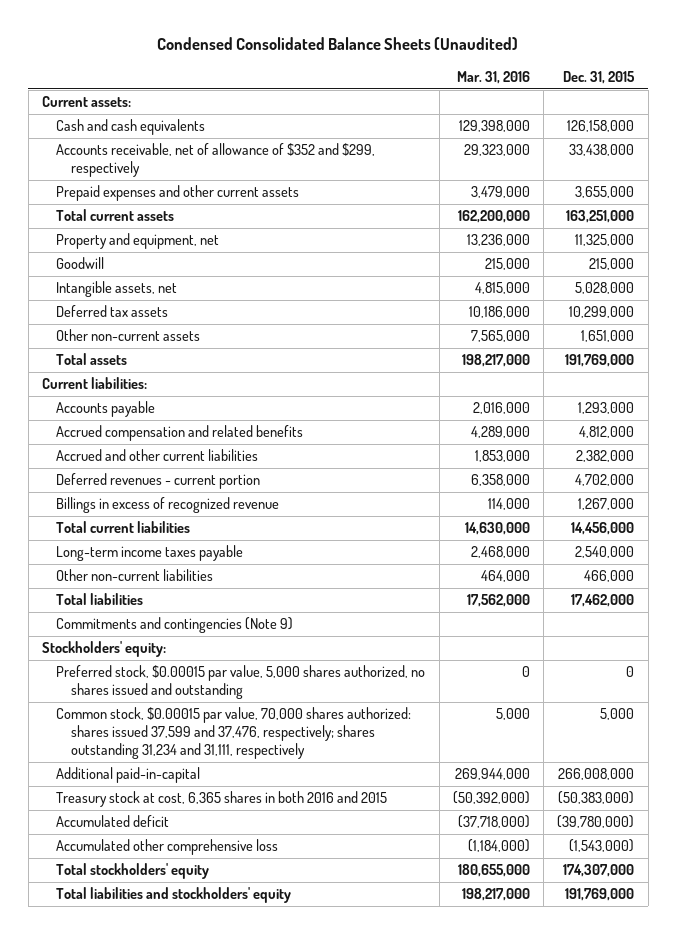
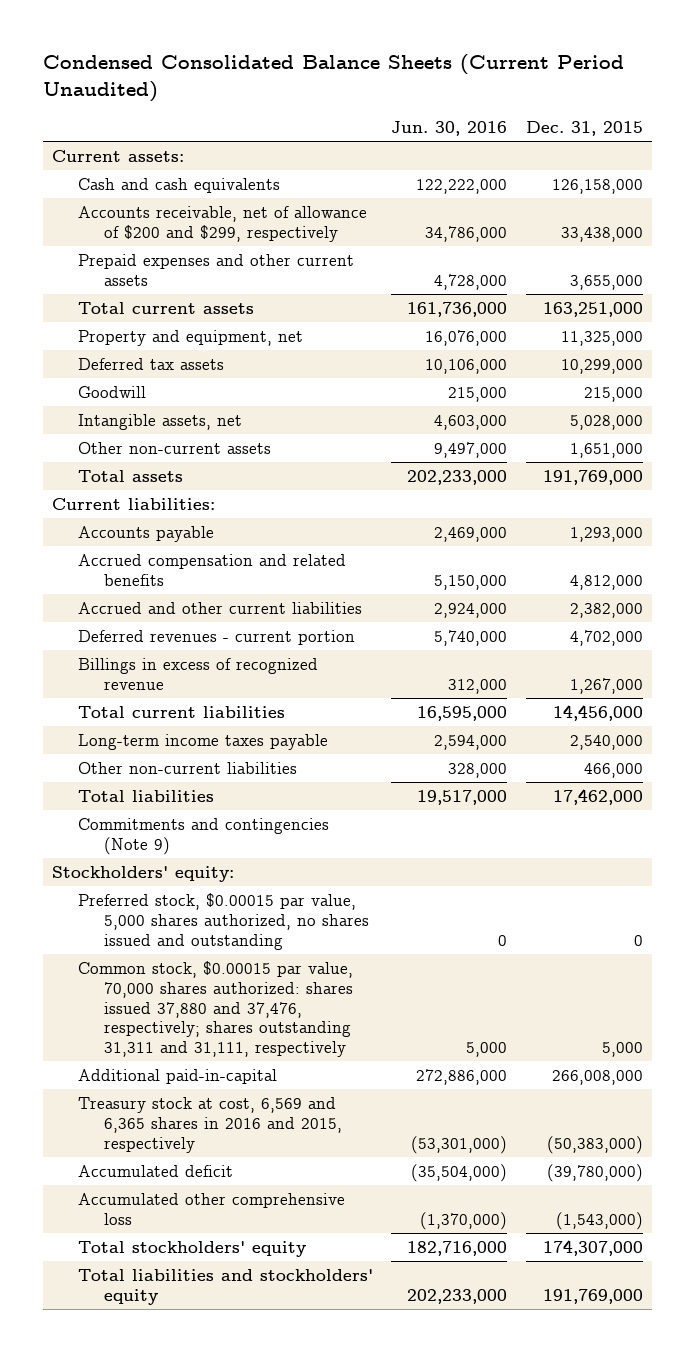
[157,37,519,51] Condensed Consolidated Balance Sheets (Unaudited) -> [42,54,624,102] Condensed Consolidated Balance Sheets (Current Period Unaudited)
[456,71,530,85] Mar. 31, 2016 -> none
none -> [391,120,508,136] Jun. 30, 2016
[56,143,376,178] Accounts receivable, net of allowance of $352 and $299, respectively -> [77,206,367,242] Accounts receivable, net of allowance of $200 and $299, respectively
[56,305,169,318] Deferred tax assets -> [77,358,224,371] Deferred tax assets
[56,707,412,760] Common stock, $0.00015 par value, 70,000 shares authorized: shares issued 37,599 and 37,476, respectively; shares outstanding 31,234 and 31,111, respectively -> [77,961,353,1058] Common stock, $0.00015 par value, 70,000 shares authorized: shares issued 37,880 and 37,476, respectively; shares outstanding 31,311 and 31,111, respectively
[56,791,388,808] Treasury stock at cost, 6,365 shares in both 2016 and 2015 -> [77,1097,342,1153] Treasury stock at cost, 6,569 and 6,365 shares in 2016 and 2015, respectively

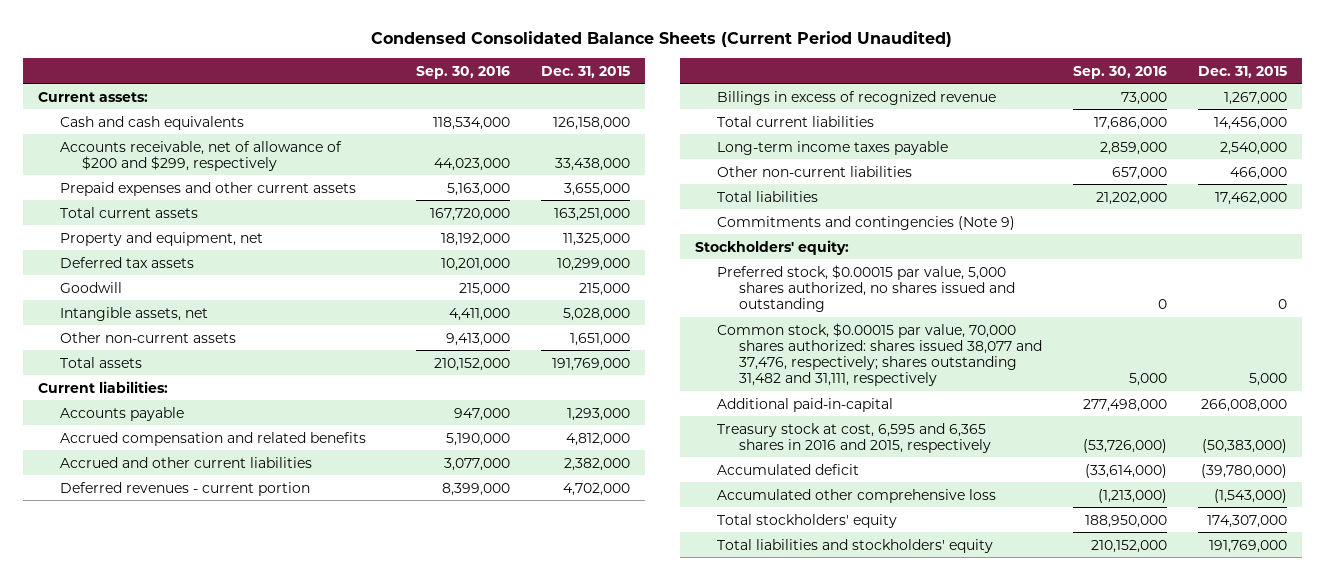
[391,120,508,136] Jun. 30, 2016 -> none
none -> [415,65,510,79] Sep. 30, 2016
[77,961,353,1058] Common stock, $0.00015 par value, 70,000 shares authorized: shares issued 37,880 and 37,476, respectively; shares outstanding 31,311 and 31,111, respectively -> [717,322,1043,386] Common stock, $0.00015 par value, 70,000 shares authorized: shares issued 38,077 and 37,476, respectively; shares outstanding 31,482 and 31,111, respectively
[77,1097,342,1153] Treasury stock at cost, 6,569 and 6,365 shares in 2016 and 2015, respectively -> [717,422,992,453] Treasury stock at cost, 6,595 and 6,365 shares in 2016 and 2015, respectively

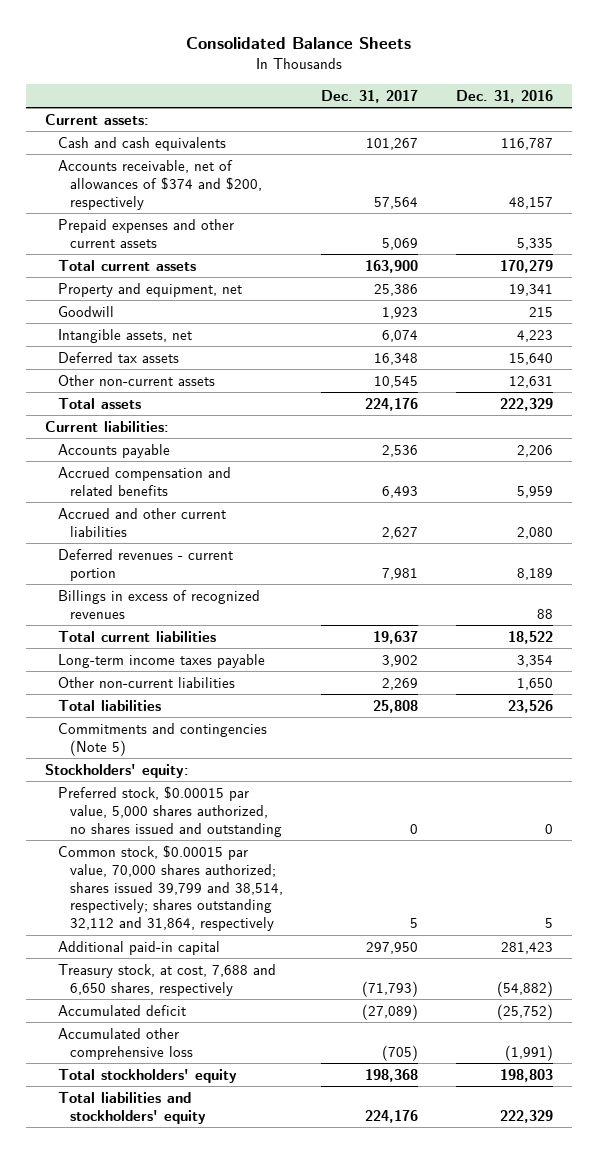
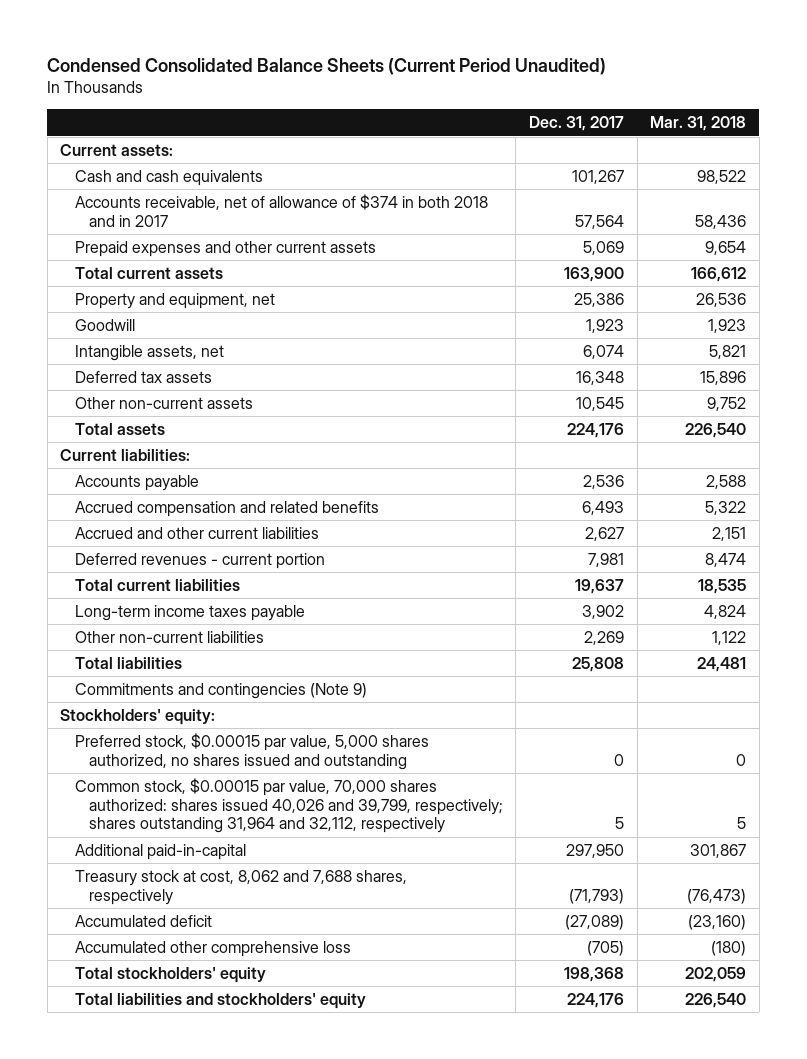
[186,37,412,50] Consolidated Balance Sheets -> [47,58,607,76] Condensed Consolidated Balance Sheets (Current Period Unaudited)
[455,90,553,104] Dec. 31, 2016 -> none
none -> [650,116,747,132] Mar. 31, 2018
[57,159,262,210] Accounts receivable, net of allowances of $374 and $200, respectively -> [74,194,488,227] Accounts receivable, net of allowance of $374 in both 2018 and in 2017
[57,589,260,619] Billings in excess of recognized revenues -> none
[57,722,267,756] Commitments and contingencies (Note 5) -> [74,683,367,700] Commitments and contingencies (Note 9)
[57,844,283,932] Common stock, $0.00015 par value, 70,000 shares authorized; shares issued 39,799 and 38,514, respectively; shares outstanding 32,112 and 31,864, respectively -> [74,778,503,834] Common stock, $0.00015 par value, 70,000 shares authorized: shares issued 40,026 and 39,799, respectively; shares outstanding 31,964 and 32,112, respectively
[57,940,220,955] Additional paid-in capital -> [74,844,246,861] Additional paid-in-capital
[57,963,276,996] Treasury stock, at cost, 7,688 and 6,650 shares, respectively -> [74,870,407,905] Treasury stock at cost, 8,062 and 7,688 shares, respectively

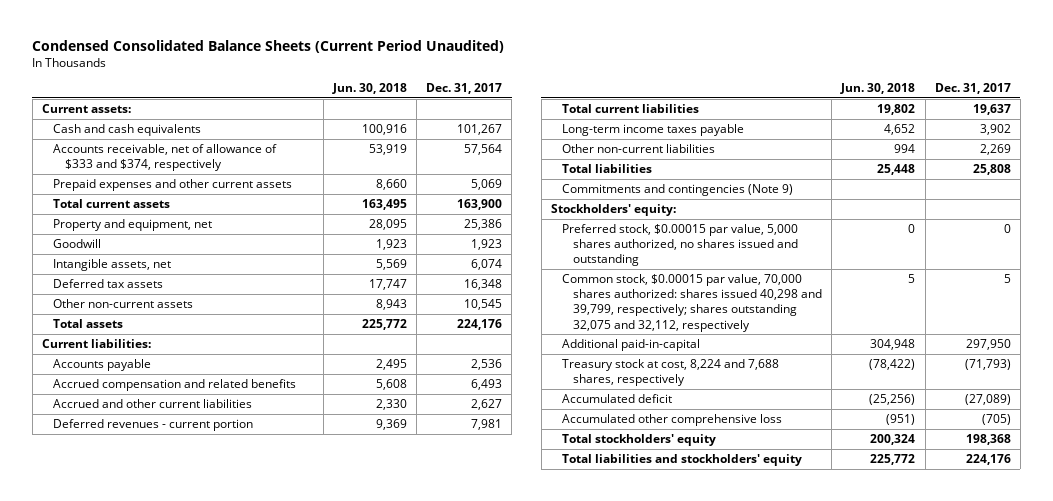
[650,116,747,132] Mar. 31, 2018 -> none
none -> [331,83,407,95] Jun. 30, 2018
[74,194,488,227] Accounts receivable, net of allowance of $374 in both 2018 and in 2017 -> [53,143,278,172] Accounts receivable, net of allowance of $333 and $374, respectively
[74,778,503,834] Common stock, $0.00015 par value, 70,000 shares authorized: shares issued 40,026 and 39,799, respectively; shares outstanding 31,964 and 32,112, respectively -> [561,273,823,332] Common stock, $0.00015 par value, 70,000 shares authorized: shares issued 40,298 and 39,799, respectively; shares outstanding 32,075 and 32,112, respectively
[74,870,407,905] Treasury stock at cost, 8,062 and 7,688 shares, respectively -> [561,358,779,387] Treasury stock at cost, 8,224 and 7,688 shares, respectively

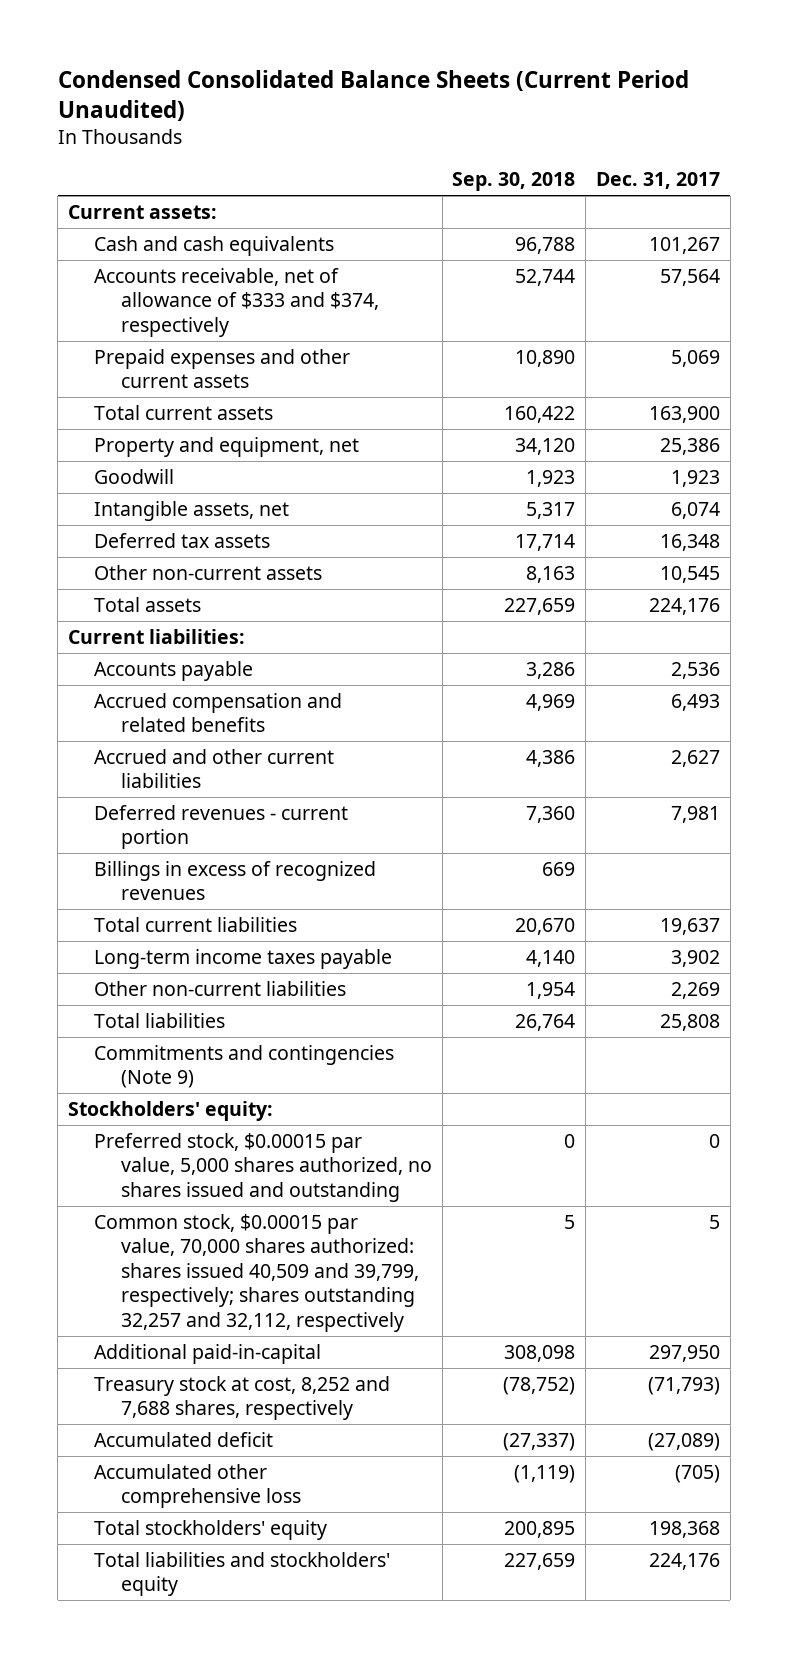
[331,83,407,95] Jun. 30, 2018 -> none
none -> [452,172,576,192] Sep. 30, 2018
none -> [94,860,377,901] Billings in excess of recognized revenues
[561,273,823,332] Common stock, $0.00015 par value, 70,000 shares authorized: shares issued 40,298 and 39,799, respectively; shares outstanding 32,075 and 32,112, respectively -> [94,1213,419,1332] Common stock, $0.00015 par value, 70,000 shares authorized: shares issued 40,509 and 39,799, respectively; shares outstanding 32,257 and 32,112, respectively
[561,358,779,387] Treasury stock at cost, 8,224 and 7,688 shares, respectively -> [94,1375,391,1421] Treasury stock at cost, 8,252 and 7,688 shares, respectively

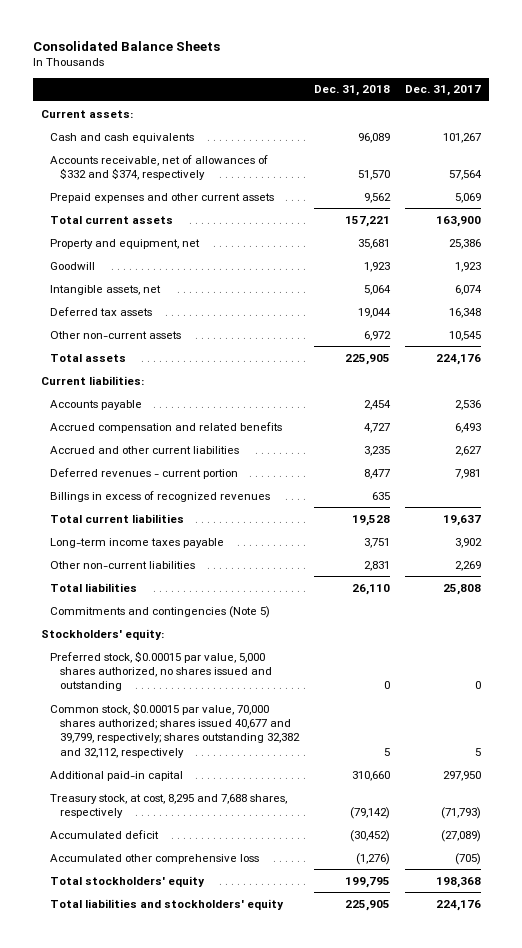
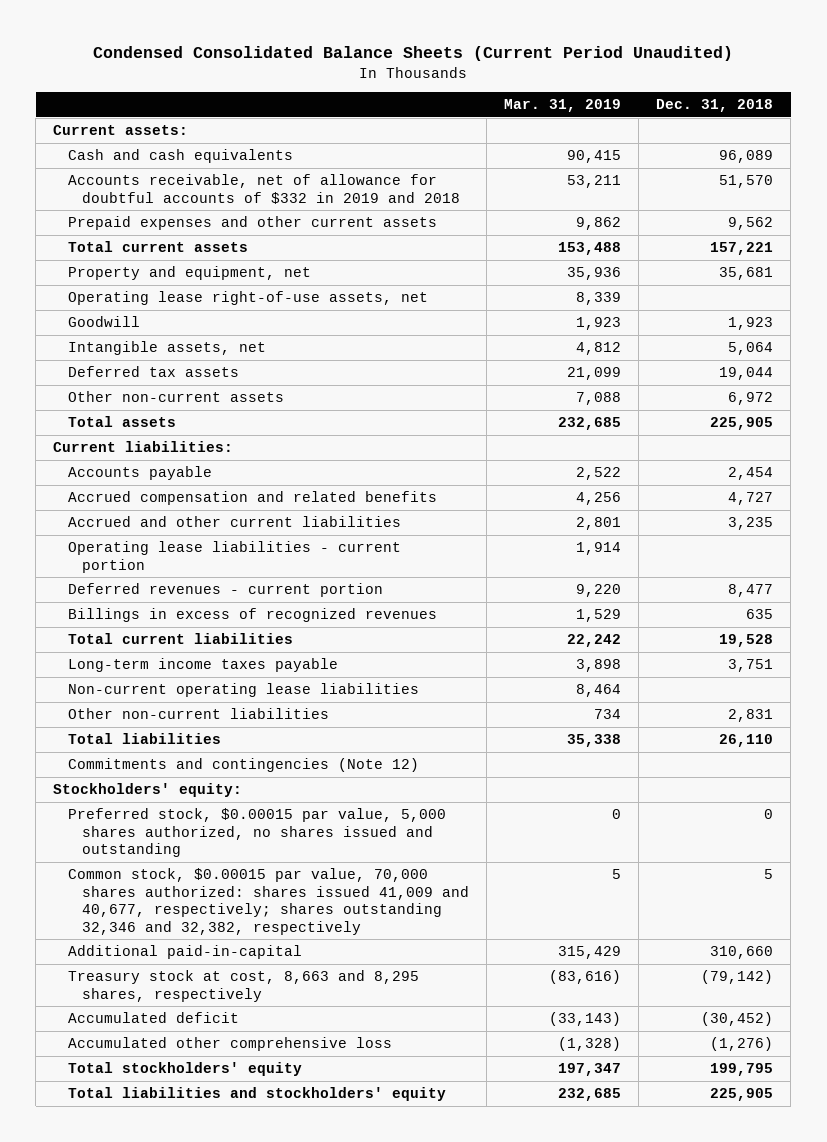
[33,40,221,51] Consolidated Balance Sheets -> [93,46,734,62] Condensed Consolidated Balance Sheets (Current Period Unaudited)
[405,85,482,97] Dec. 31, 2017 -> none
none -> [504,99,622,113] Mar. 31, 2019
[50,154,269,180] Accounts receivable, net of allowances of $332 and $374, respectively -> [67,174,461,204] Accounts receivable, net of allowance for doubtful accounts of $332 in 2019 and 2018
none -> [67,291,428,306] Operating lease right-of-use assets, net
none -> [67,541,401,573] Operating lease liabilities - current portion
none -> [67,683,419,698] Non-current operating lease liabilities
[50,605,271,618] Commitments and contingencies (Note 5) -> [67,758,419,773] Commitments and contingencies (Note 12)
[50,702,300,758] Common stock, $0.00015 par value, 70,000 shares authorized; shares issued 40,677 and 39,799, respectively; shares outstanding 32,382 and 32,112, respectively -> [67,868,470,935] Common stock, $0.00015 par value, 70,000 shares authorized: shares issued 41,009 and 40,677, respectively; shares outstanding 32,346 and 32,382, respectively
[50,770,184,781] Additional paid-in capital -> [67,945,302,960] Additional paid-in-capital
[50,793,288,818] Treasury stock, at cost, 8,295 and 7,688 shares, respectively -> [67,970,419,1002] Treasury stock at cost, 8,663 and 8,295 shares, respectively

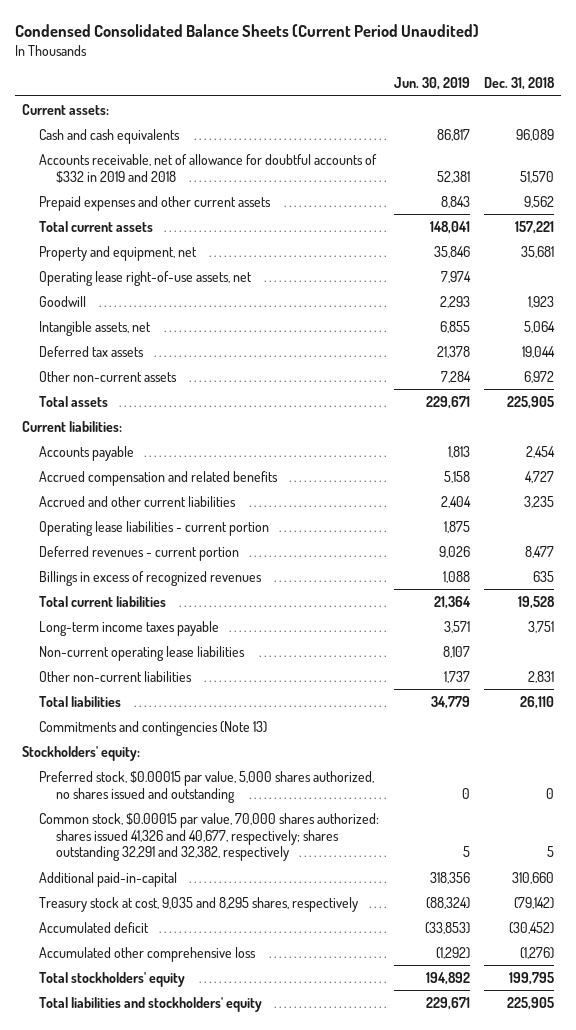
[504,99,622,113] Mar. 31, 2019 -> none
none -> [393,77,470,91] Jun. 30, 2019
[67,758,419,773] Commitments and contingencies (Note 12) -> [39,720,268,736] Commitments and contingencies (Note 13)
[67,868,470,935] Common stock, $0.00015 par value, 70,000 shares authorized: shares issued 41,009 and 40,677, respectively; shares outstanding 32,346 and 32,382, respectively -> [39,812,380,862] Common stock, $0.00015 par value, 70,000 shares authorized: shares issued 41,326 and 40,677, respectively; shares outstanding 32,291 and 32,382, respectively
[67,970,419,1002] Treasury stock at cost, 8,663 and 8,295 shares, respectively -> [39,896,359,912] Treasury stock at cost, 9,035 and 8,295 shares, respectively

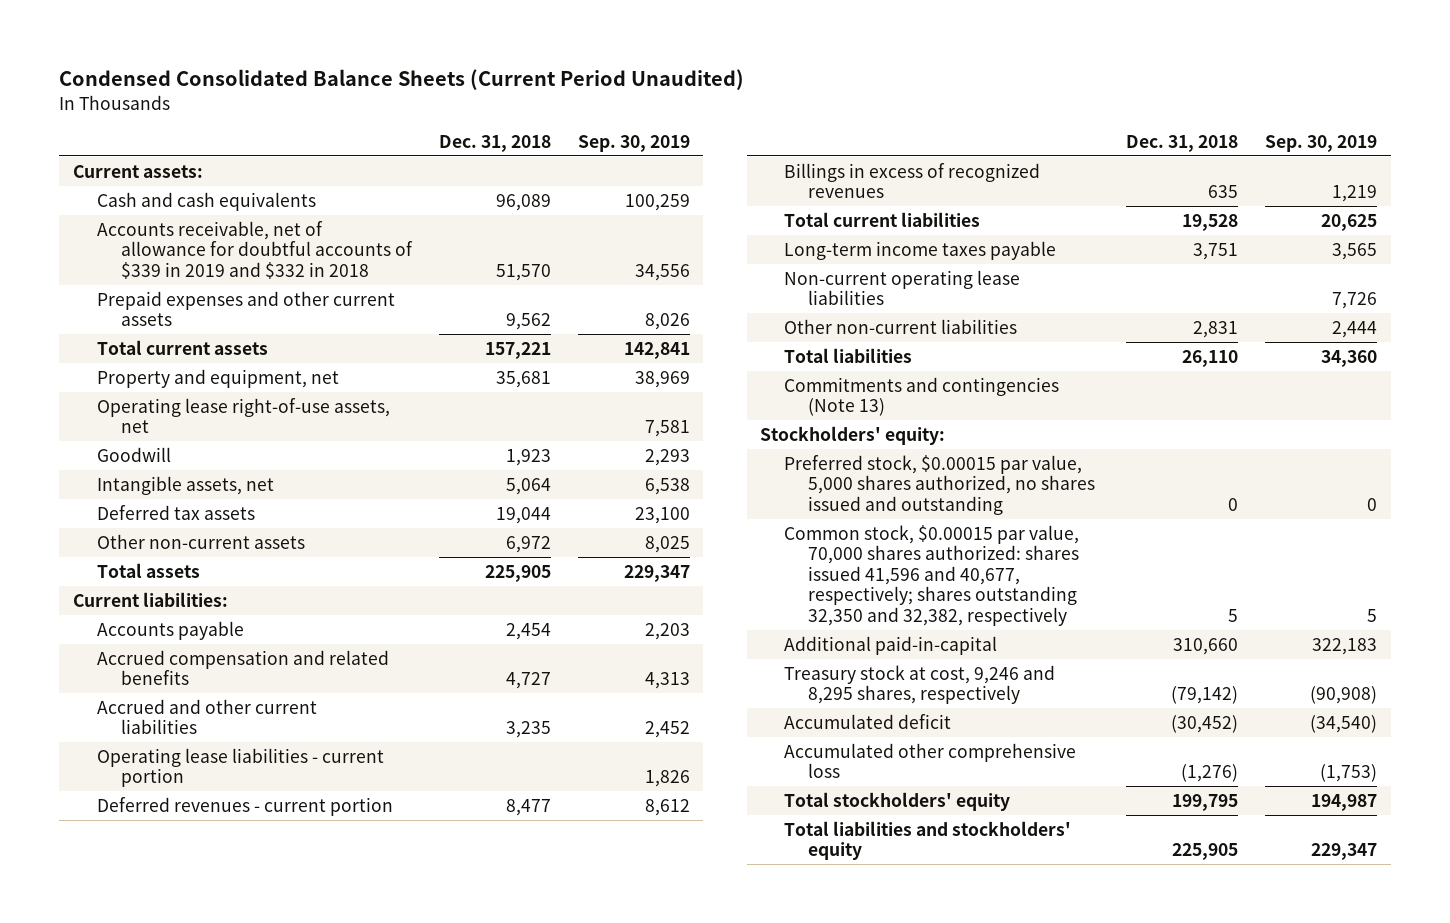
[393,77,470,91] Jun. 30, 2019 -> none
none -> [577,134,690,152] Sep. 30, 2019
[39,153,378,183] Accounts receivable, net of allowance for doubtful accounts of $332 in 2019 and 2018 -> [96,220,413,279] Accounts receivable, net of allowance for doubtful accounts of $339 in 2019 and $332 in 2018
[39,812,380,862] Common stock, $0.00015 par value, 70,000 shares authorized: shares issued 41,326 and 40,677, respectively; shares outstanding 32,291 and 32,382, respectively -> [784,524,1080,626] Common stock, $0.00015 par value, 70,000 shares authorized: shares issued 41,596 and 40,677, respectively; shares outstanding 32,350 and 32,382, respectively
[39,896,359,912] Treasury stock at cost, 9,035 and 8,295 shares, respectively -> [784,664,1056,705] Treasury stock at cost, 9,246 and 8,295 shares, respectively

